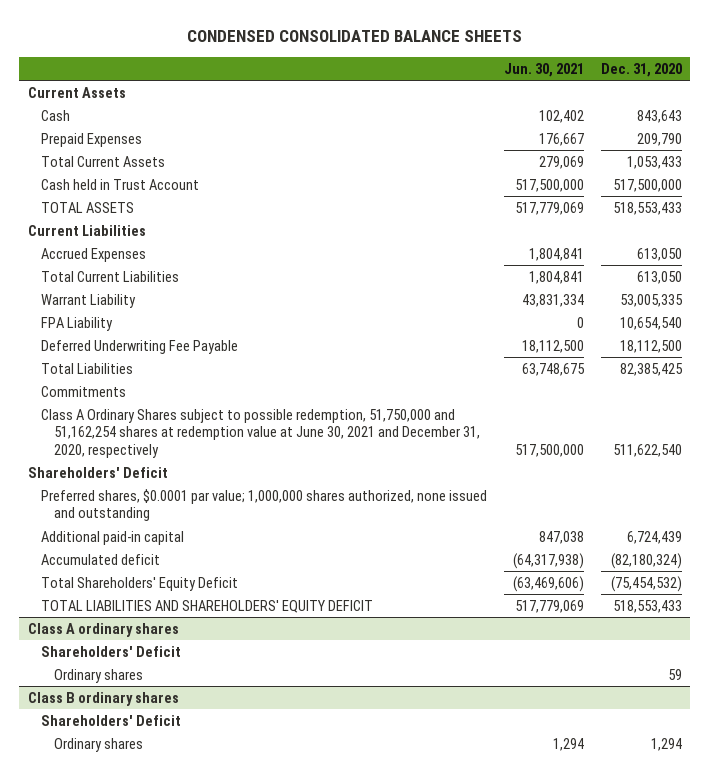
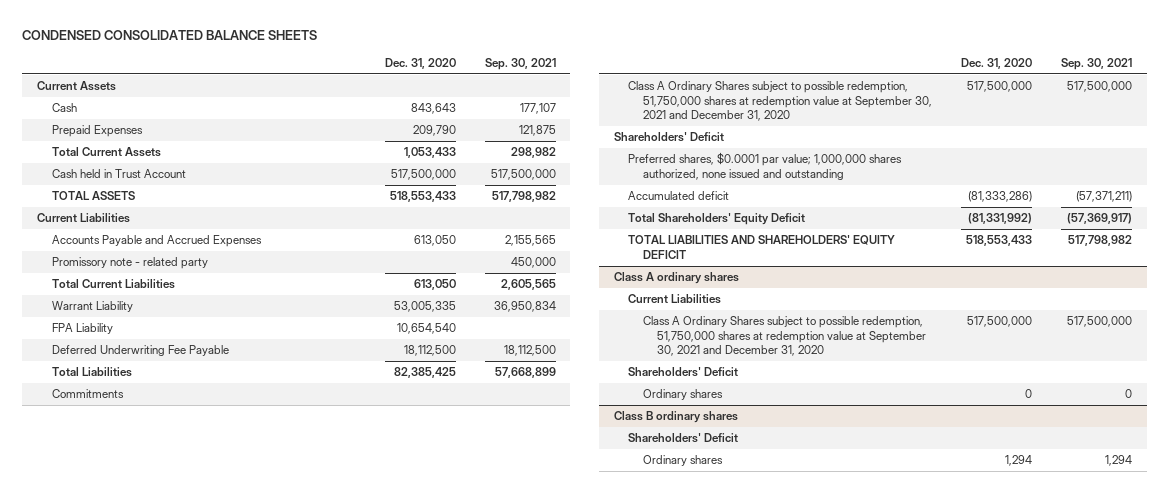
[503,62,584,77] Jun. 30, 2021 -> none
none -> [484,57,556,70] Sep. 30, 2021
[40,247,146,262] Accrued Expenses -> [51,235,262,248] Accounts Payable and Accrued Expenses
none -> [51,257,208,270] Promissory note - related party
[40,408,480,458] Class A Ordinary Shares subject to possible redemption, 51,750,000 and 51,162,254 shares at redemption value at June 30, 2021 and December 31, 2020, respectively -> [628,81,932,122] Class A Ordinary Shares subject to possible redemption, 51,750,000 shares at redemption value at September 30, 2021 and December 31, 2020
[612,443,682,457] 511,622,540 -> [967,81,1033,93] 517,500,000
[40,530,184,545] Additional paid-in capital -> none
[610,552,682,569] (82,180,324) -> [968,191,1033,203] (81,333,286)
[610,575,682,592] (75,454,532) -> [968,213,1033,225] (81,331,992)
none -> [628,294,722,305] Current Liabilities
none -> [642,316,927,357] Class A Ordinary Shares subject to possible redemption, 51,750,000 shares at redemption value at September 30, 2021 and December 31, 2020
[667,668,682,680] 59 -> [1025,389,1033,399] 0

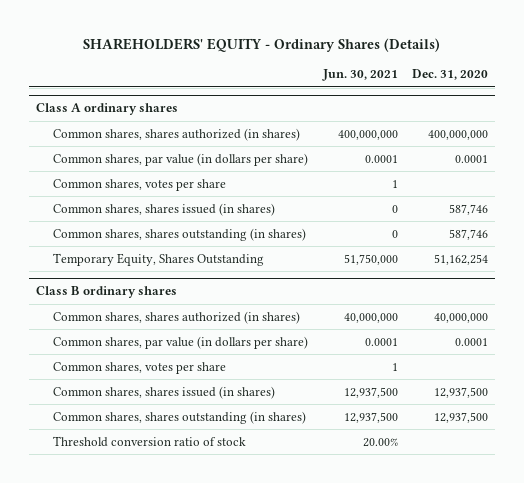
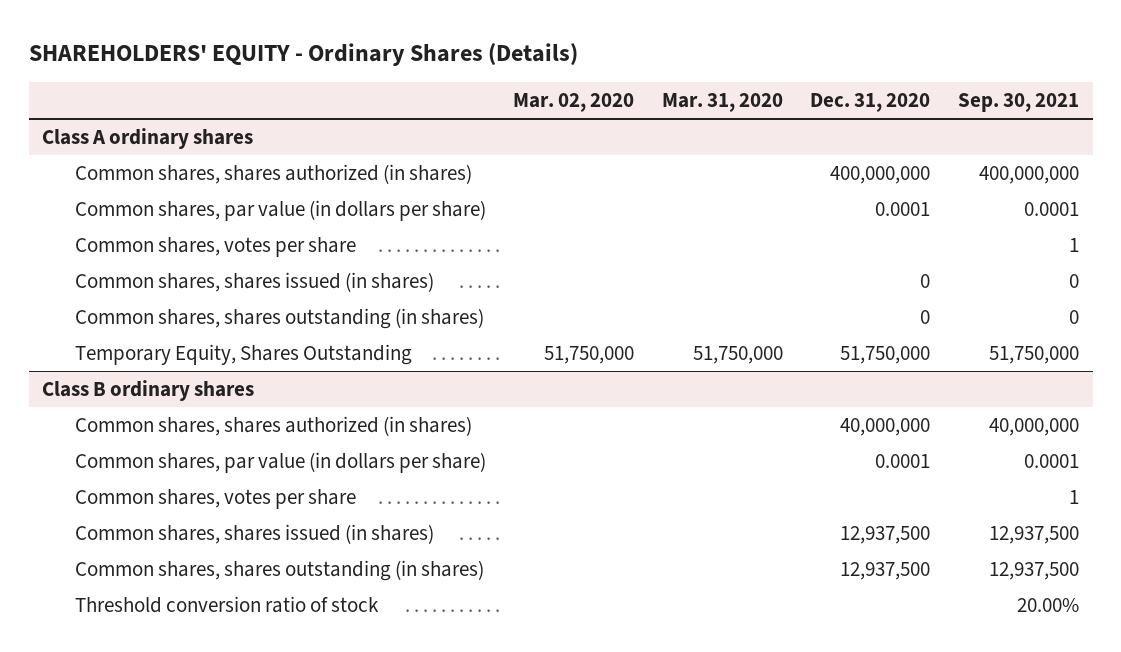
[321,69,398,82] Jun. 30, 2021 -> none
none -> [513,93,635,113] Mar. 02, 2020
none -> [661,93,783,113] Mar. 31, 2020
none -> [957,93,1079,113] Sep. 30, 2021
[448,203,488,215] 587,746 -> [920,273,931,288] 0
[448,228,488,240] 587,746 -> [920,309,931,324] 0
[433,253,488,265] 51,162,254 -> [840,345,931,364] 51,750,000

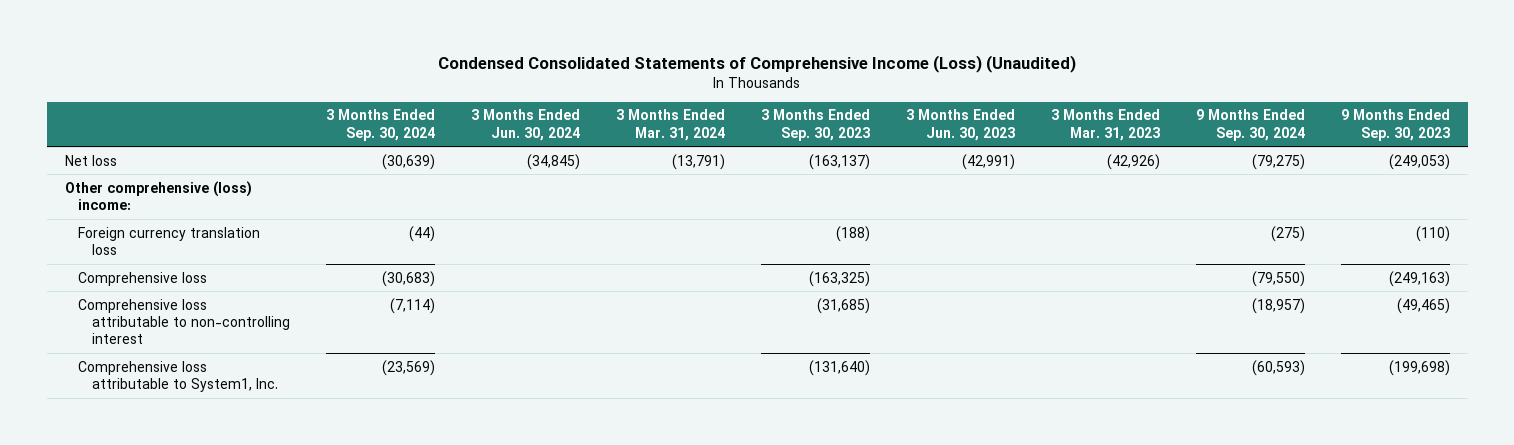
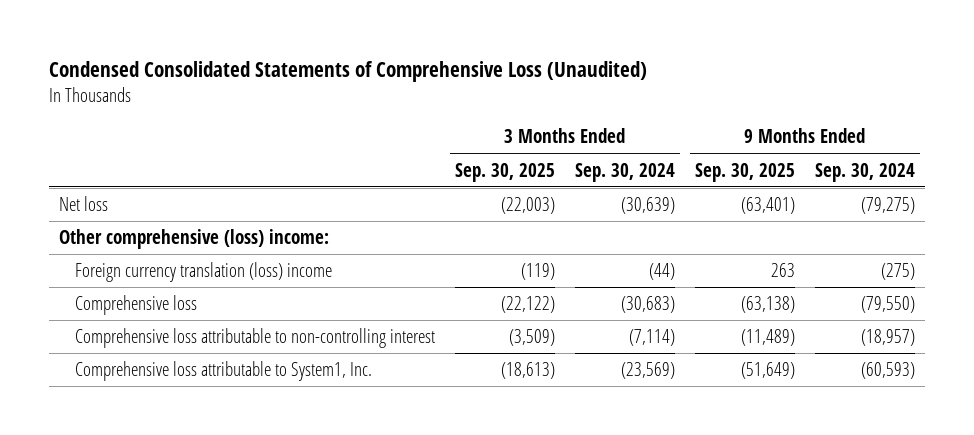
[438,54,1077,73] Condensed Consolidated Statements of Comprehensive Income (Loss) (Unaudited) -> [49,61,648,83] Condensed Consolidated Statements of Comprehensive Loss (Unaudited)
[470,109,580,141] 3 Months Ended Jun. 30, 2024 -> none
[615,109,725,141] 3 Months Ended Mar. 31, 2024 -> none
[760,109,870,141] 3 Months Ended Sep. 30, 2023 -> none
[905,109,1015,141] 3 Months Ended Jun. 30, 2023 -> none
[1050,109,1160,141] 3 Months Ended Mar. 31, 2023 -> none
[1340,109,1450,141] 9 Months Ended Sep. 30, 2023 -> none
none -> [454,162,555,182] Sep. 30, 2025
none -> [694,162,795,182] Sep. 30, 2025
[78,226,261,256] Foreign currency translation loss -> [74,262,332,283] Foreign currency translation (loss) income

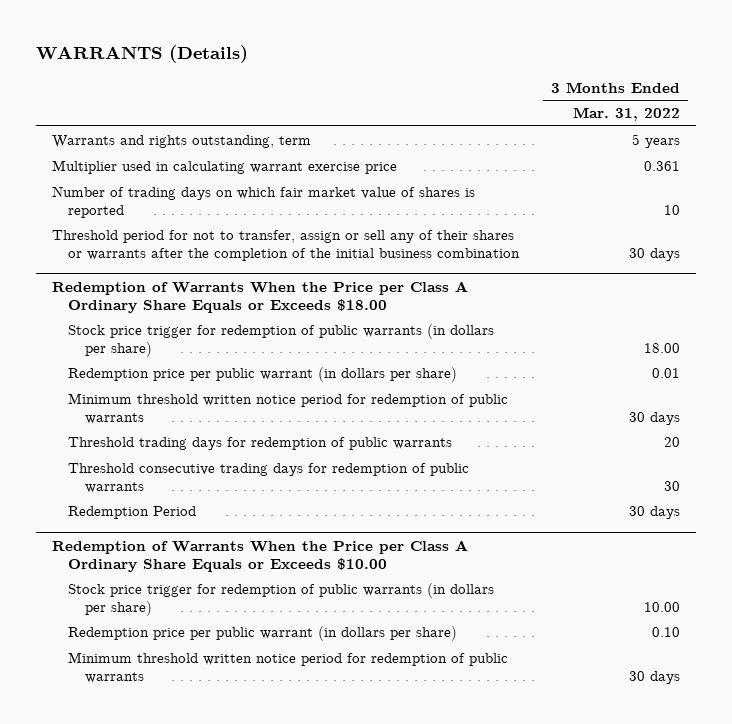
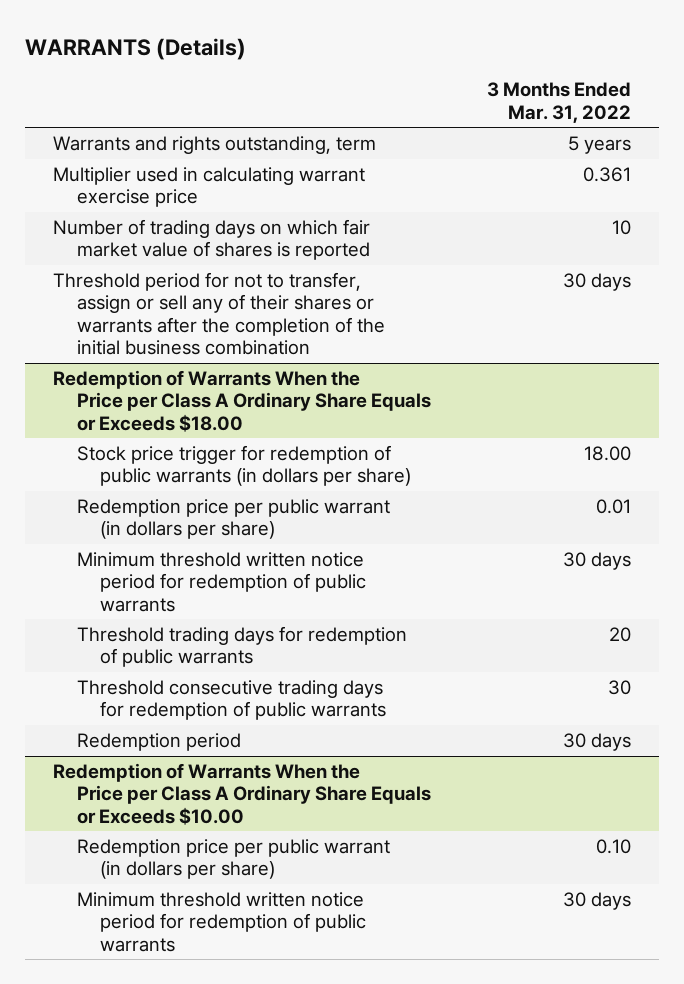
[68,506,197,520] Redemption Period -> [76,733,241,752] Redemption period
[68,583,495,616] Stock price trigger for redemption of public warrants (in dollars per share) -> none

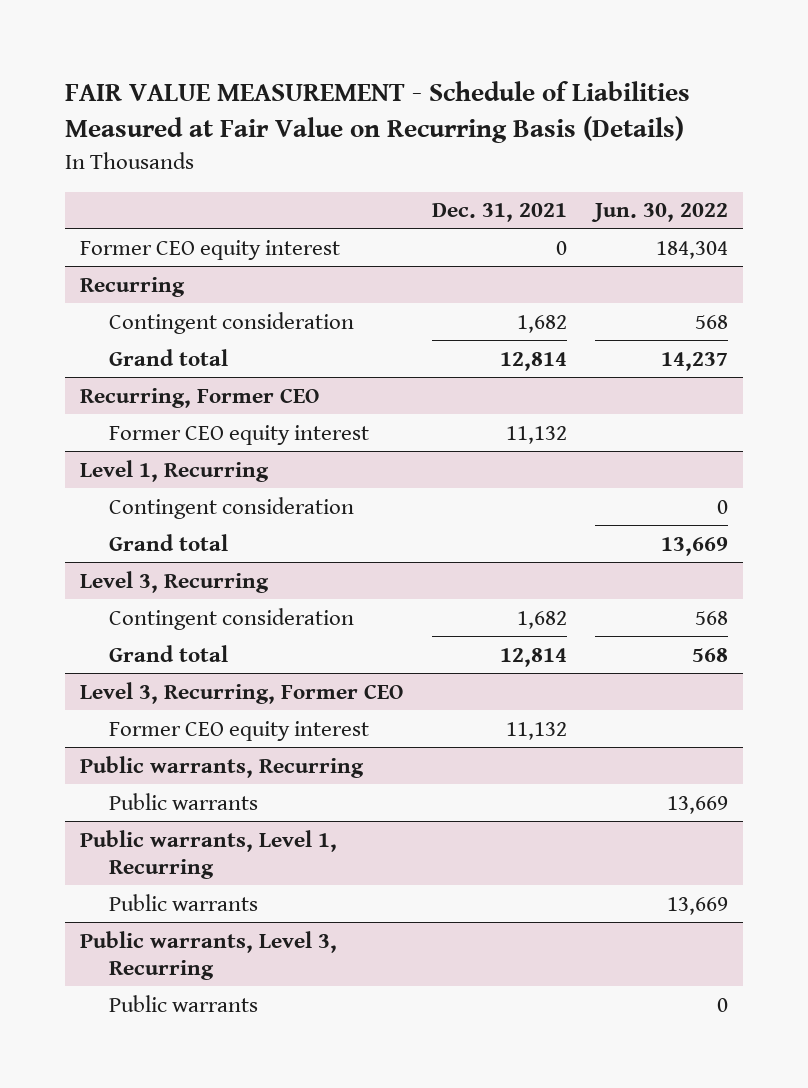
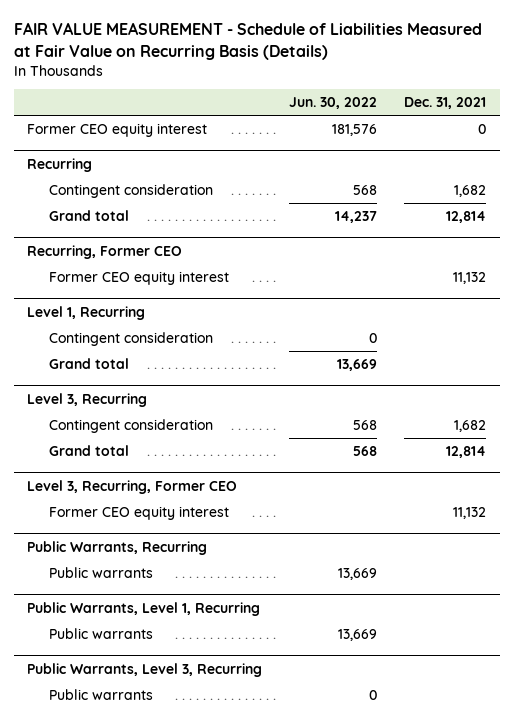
[656,240,729,259] 184,304 -> [332,123,378,136] 181,576
[79,755,364,778] Public warrants, Recurring -> [27,540,208,555] Public Warrants, Recurring
[79,829,337,880] Public warrants, Level 1, Recurring -> [27,601,261,616] Public Warrants, Level 1, Recurring
[79,930,337,981] Public warrants, Level 3, Recurring -> [27,662,263,677] Public Warrants, Level 3, Recurring

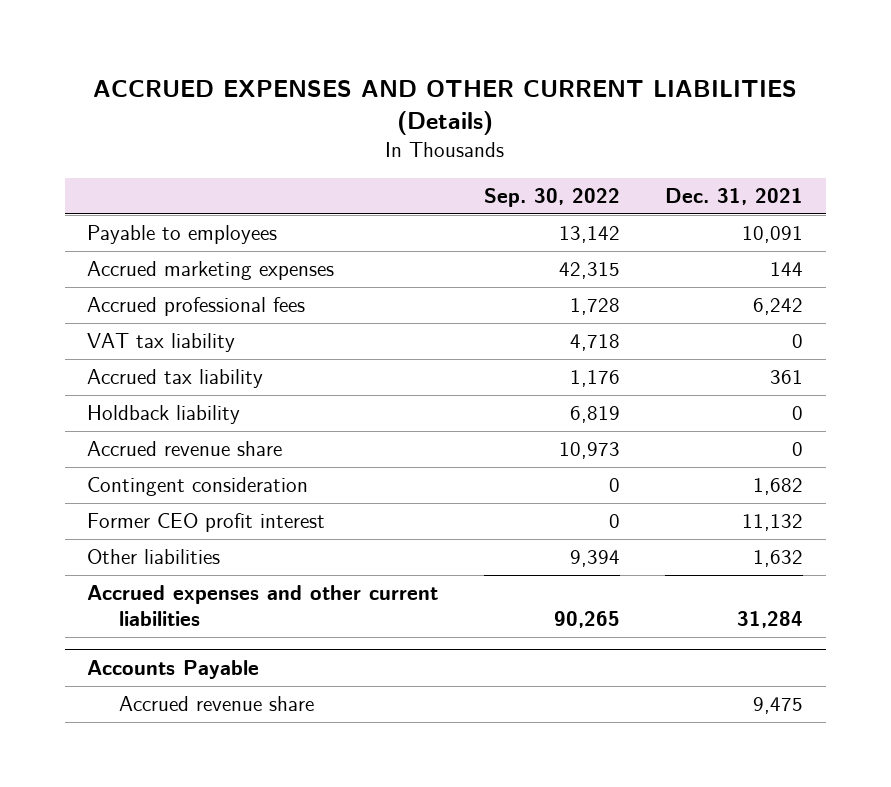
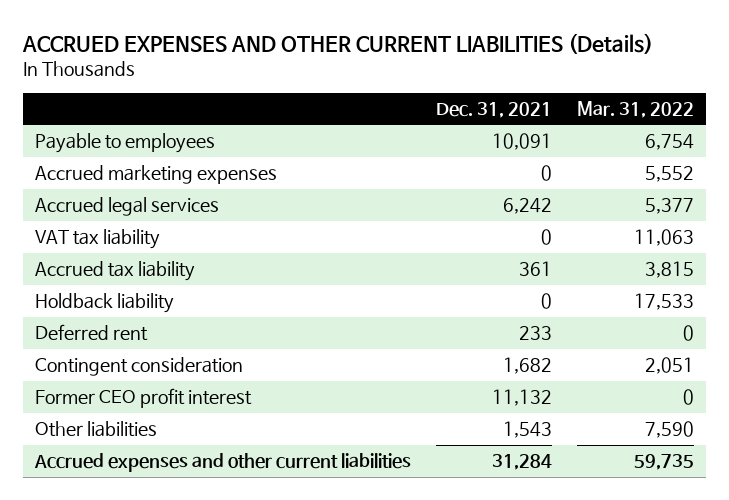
[483,187,620,207] Sep. 30, 2022 -> none
none -> [576,100,694,118] Mar. 31, 2022
[770,262,804,277] 144 -> [541,165,553,182] 0
[87,297,306,317] Accrued professional fees -> [35,197,220,217] Accrued legal services
[87,441,283,457] Accrued revenue share -> none
none -> [35,324,149,342] Deferred rent
[753,550,804,568] 1,632 -> [503,421,553,439] 1,543
[87,660,260,680] Accounts Payable -> none
[118,696,314,712] Accrued revenue share -> none

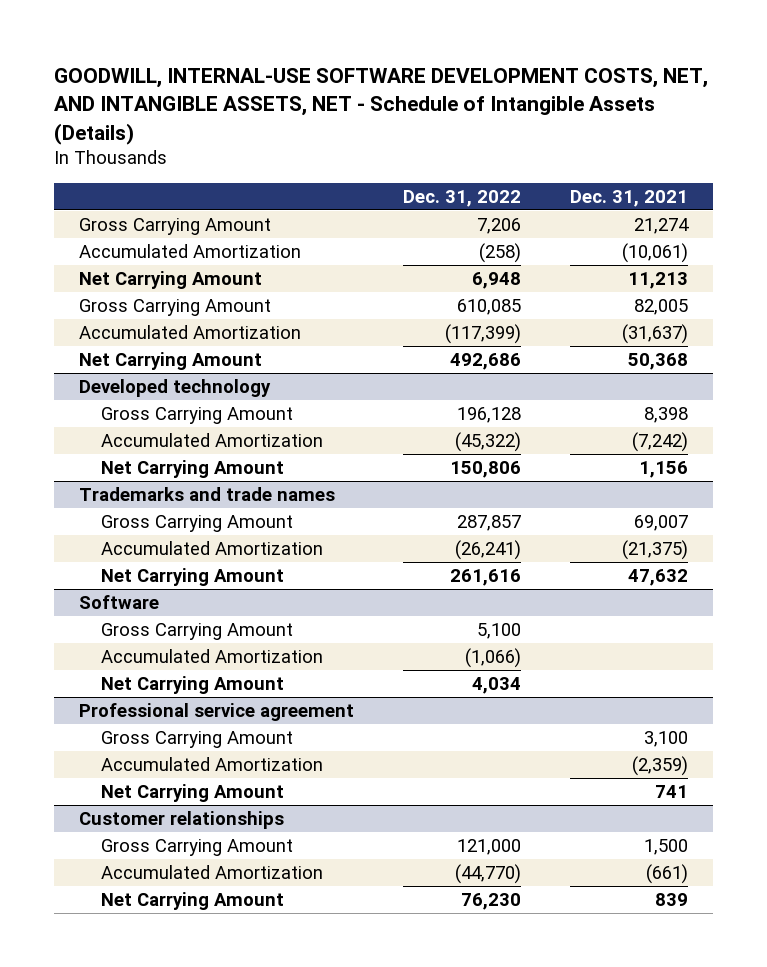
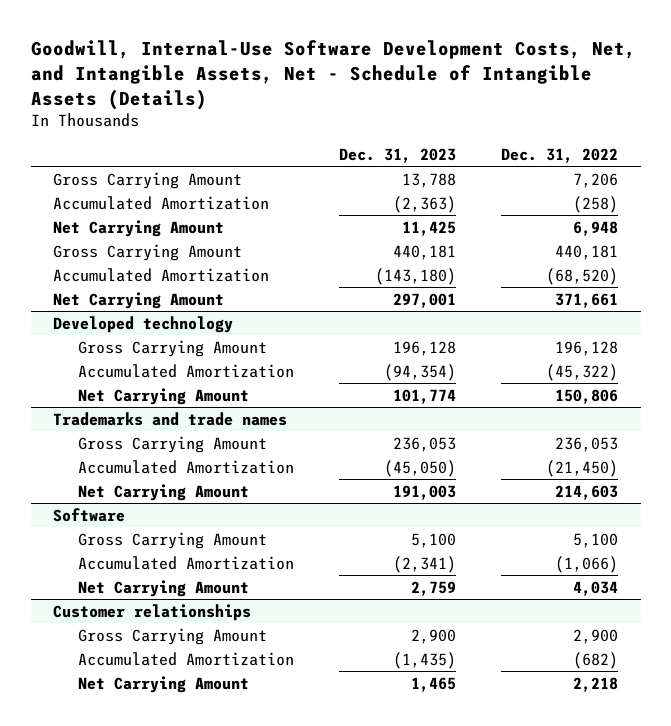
[54,67,709,145] GOODWILL, INTERNAL-USE SOFTWARE DEVELOPMENT COSTS, NET, AND INTANGIBLE ASSETS, NET - Schedule of Intangible Assets (Details) -> [30,40,636,110] Goodwill, Internal-Use Software Development Costs, Net, and Intangible Assets, Net - Schedule of Intangible Assets (Details)
[570,189,689,207] Dec. 31, 2021 -> none
none -> [339,147,457,163] Dec. 31, 2023
[457,299,522,316] 610,085 -> [555,244,619,260] 440,181
[445,324,522,345] (117,399) -> [546,267,619,285] (68,520)
[450,353,522,371] 492,686 -> [555,292,619,308] 371,661
[457,515,522,532] 287,857 -> [555,436,619,452] 236,053
[455,540,522,561] (26,241) -> [546,459,619,477] (21,450)
[450,569,522,587] 261,616 -> [555,484,619,500] 214,603
[78,703,354,722] Professional service agreement -> none
[101,731,294,749] Gross Carrying Amount -> none
[101,757,324,772] Accumulated Amortization -> none
[101,784,285,803] Net Carrying Amount -> none
[457,839,522,856] 121,000 -> [573,628,619,644] 2,900
[455,864,522,885] (44,770) -> [573,651,619,669] (682)
[461,893,522,911] 76,230 -> [573,676,619,692] 2,218

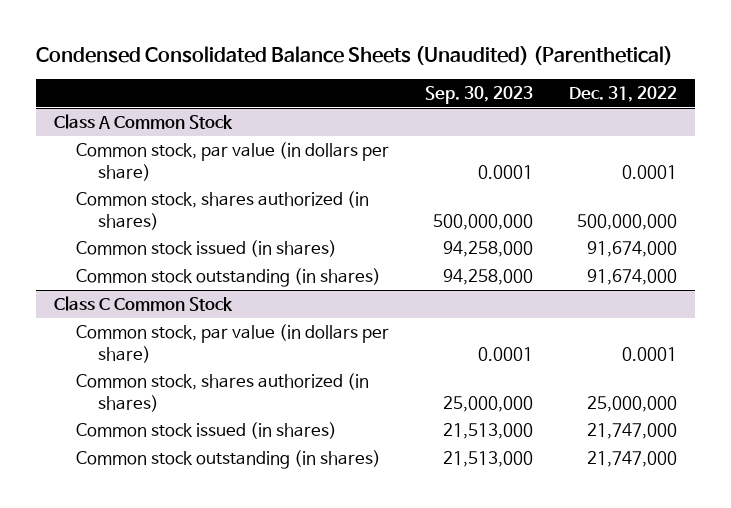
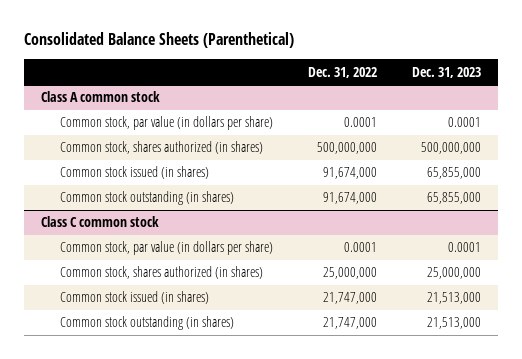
[35,45,673,65] Condensed Consolidated Balance Sheets (Unaudited) (Parenthetical) -> [23,32,294,49] Consolidated Balance Sheets (Parenthetical)
[425,85,534,104] Sep. 30, 2023 -> none
none -> [411,66,481,78] Dec. 31, 2023
[53,113,233,129] Class A Common Stock -> [40,91,160,103] Class A common stock
[53,295,233,311] Class C Common Stock -> [40,216,159,228] Class C common stock

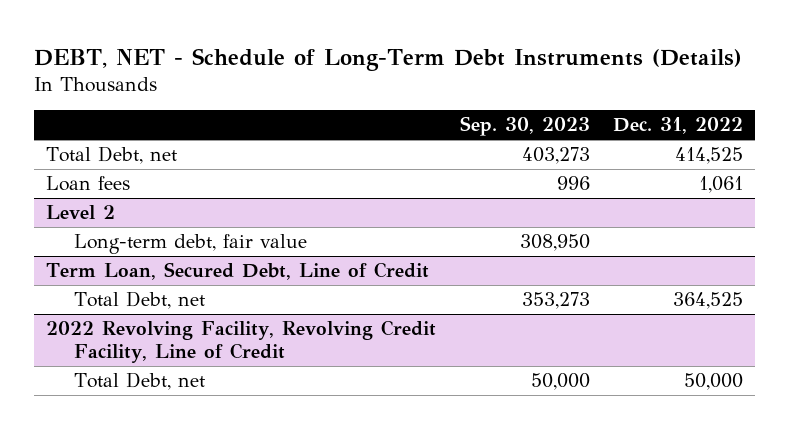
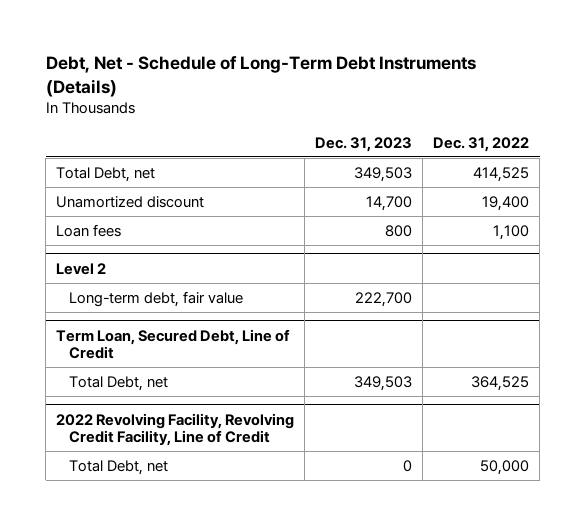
[34,47,743,71] DEBT, NET - Schedule of Long-Term Debt Instruments (Details) -> [45,56,476,97] Debt, Net - Schedule of Long-Term Debt Instruments (Details)
[459,116,590,137] Sep. 30, 2023 -> none
none -> [315,136,413,152] Dec. 31, 2023
none -> [56,195,205,208] Unamortized discount
[699,176,744,194] 1,061 -> [493,224,530,240] 1,100

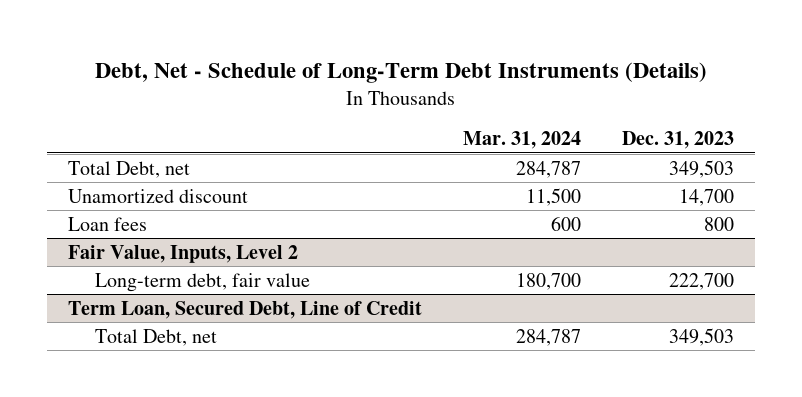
[433,136,530,152] Dec. 31, 2022 -> none
none -> [462,131,581,150] Mar. 31, 2024
[56,262,107,275] Level 2 -> [67,244,298,263] Fair Value, Inputs, Level 2
[56,412,295,447] 2022 Revolving Facility, Revolving Credit Facility, Line of Credit -> none
[68,459,168,475] Total Debt, net -> none

